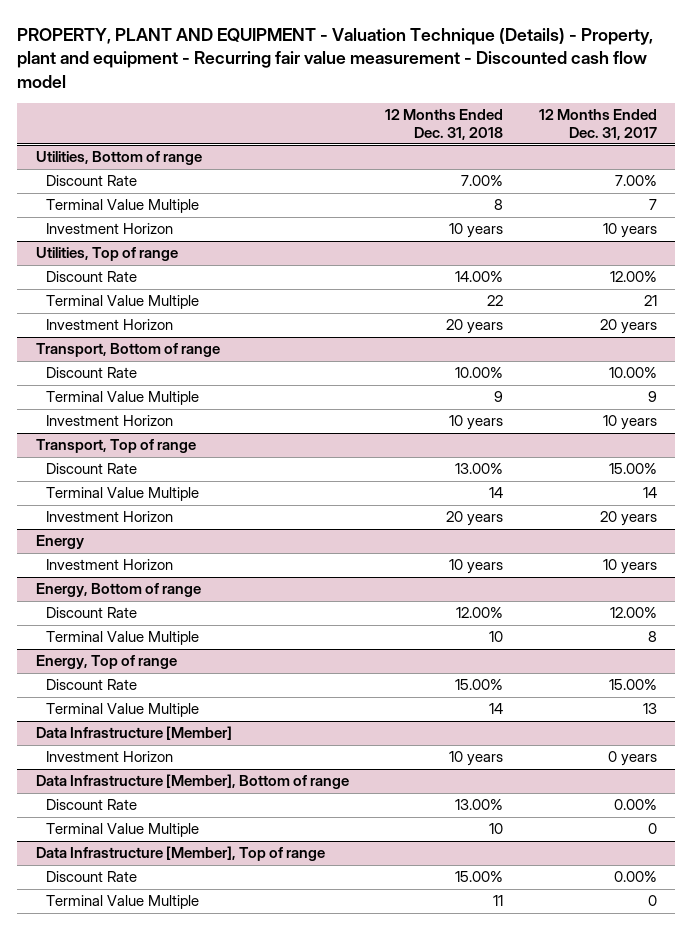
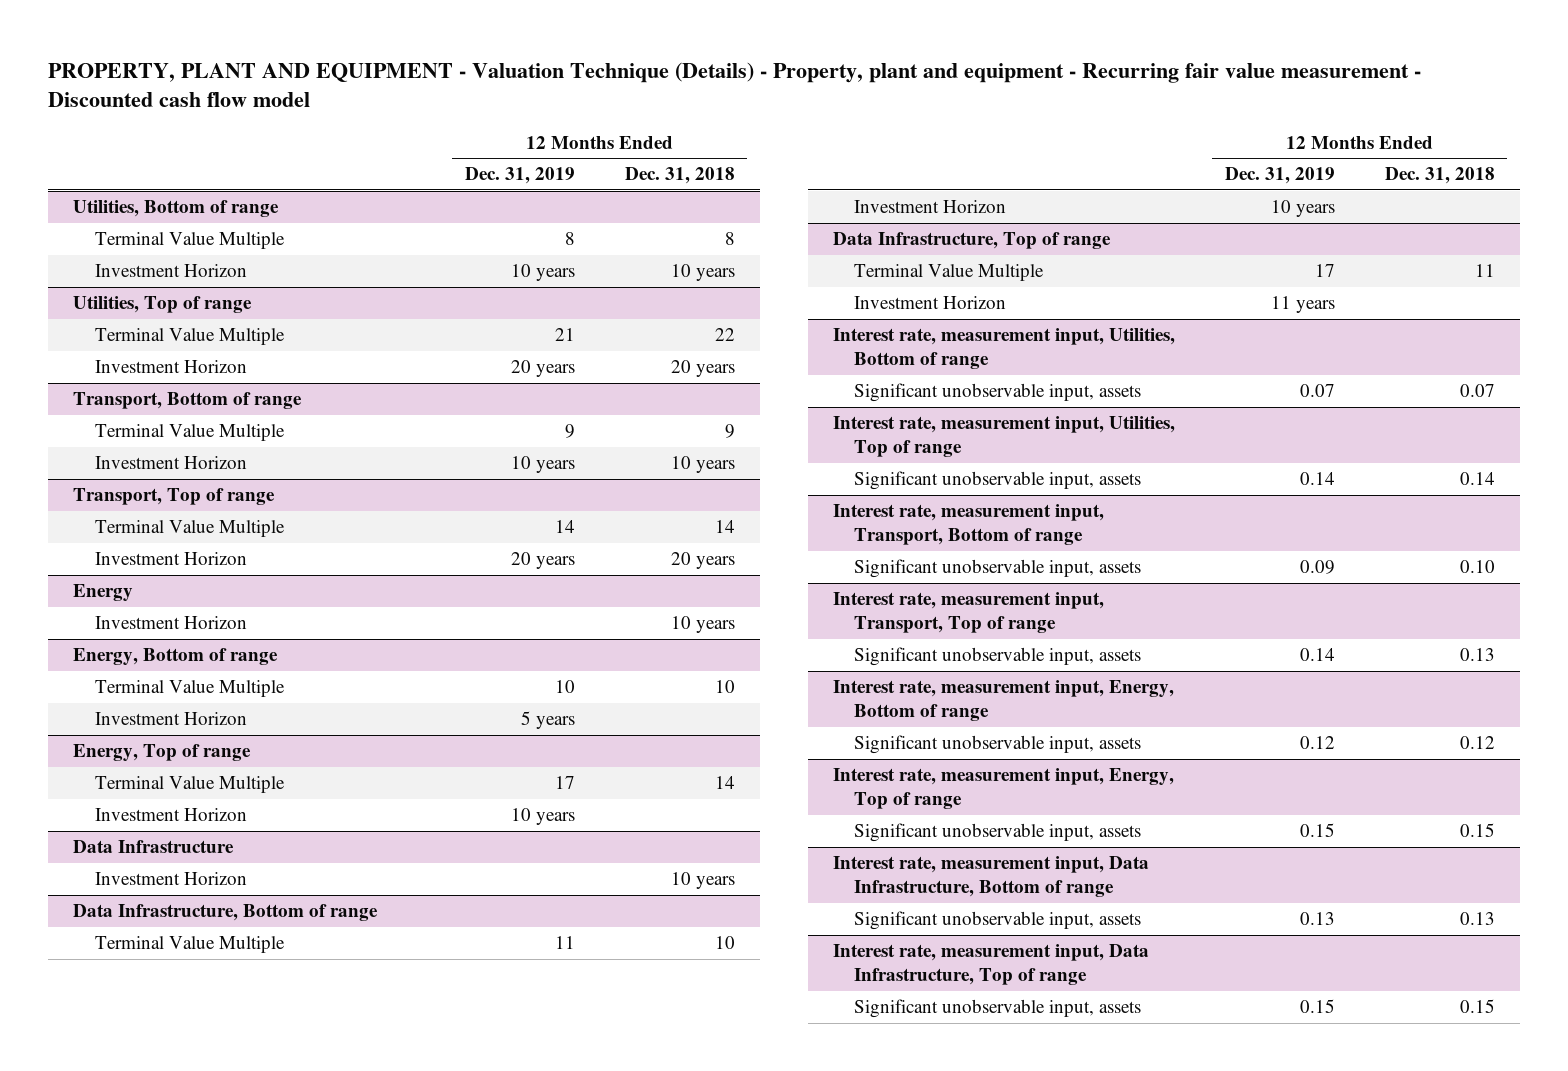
[538,109,657,140] 12 Months Ended Dec. 31, 2017 -> none
none -> [464,167,575,185] Dec. 31, 2019
[46,175,138,187] Discount Rate -> none
[46,271,138,283] Discount Rate -> none
[46,367,138,379] Discount Rate -> none
[46,463,138,475] Discount Rate -> none
[46,607,138,619] Discount Rate -> none
none -> [94,712,247,726] Investment Horizon
[46,679,138,691] Discount Rate -> none
none -> [94,808,247,822] Investment Horizon
[35,726,232,741] Data Infrastructure [Member] -> [72,840,234,854] Data Infrastructure
[46,799,138,811] Discount Rate -> none
[35,774,349,790] Data Infrastructure [Member], Bottom of range -> [72,904,378,922] Data Infrastructure, Bottom of range
[46,871,138,883] Discount Rate -> none
none -> [854,200,1007,214] Investment Horizon
[35,846,325,862] Data Infrastructure [Member], Top of range -> [832,232,1111,250] Data Infrastructure, Top of range
none -> [854,296,1007,310] Investment Horizon
none -> [832,328,1175,369] Interest rate, measurement input, Utilities, Bottom of range
none -> [854,383,1142,403] Significant unobservable input, assets
none -> [832,416,1175,457] Interest rate, measurement input, Utilities, Top of range
none -> [854,471,1142,491] Significant unobservable input, assets
none -> [832,504,1104,545] Interest rate, measurement input, Transport, Bottom of range
none -> [854,559,1142,579] Significant unobservable input, assets
none -> [832,592,1104,633] Interest rate, measurement input, Transport, Top of range
none -> [854,647,1142,667] Significant unobservable input, assets
none -> [832,680,1174,721] Interest rate, measurement input, Energy, Bottom of range
none -> [854,735,1142,755] Significant unobservable input, assets
none -> [832,768,1174,809] Interest rate, measurement input, Energy, Top of range
none -> [854,823,1142,843] Significant unobservable input, assets
none -> [832,856,1149,897] Interest rate, measurement input, Data Infrastructure, Bottom of range
none -> [854,911,1142,931] Significant unobservable input, assets
none -> [832,944,1149,985] Interest rate, measurement input, Data Infrastructure, Top of range
none -> [854,999,1142,1019] Significant unobservable input, assets

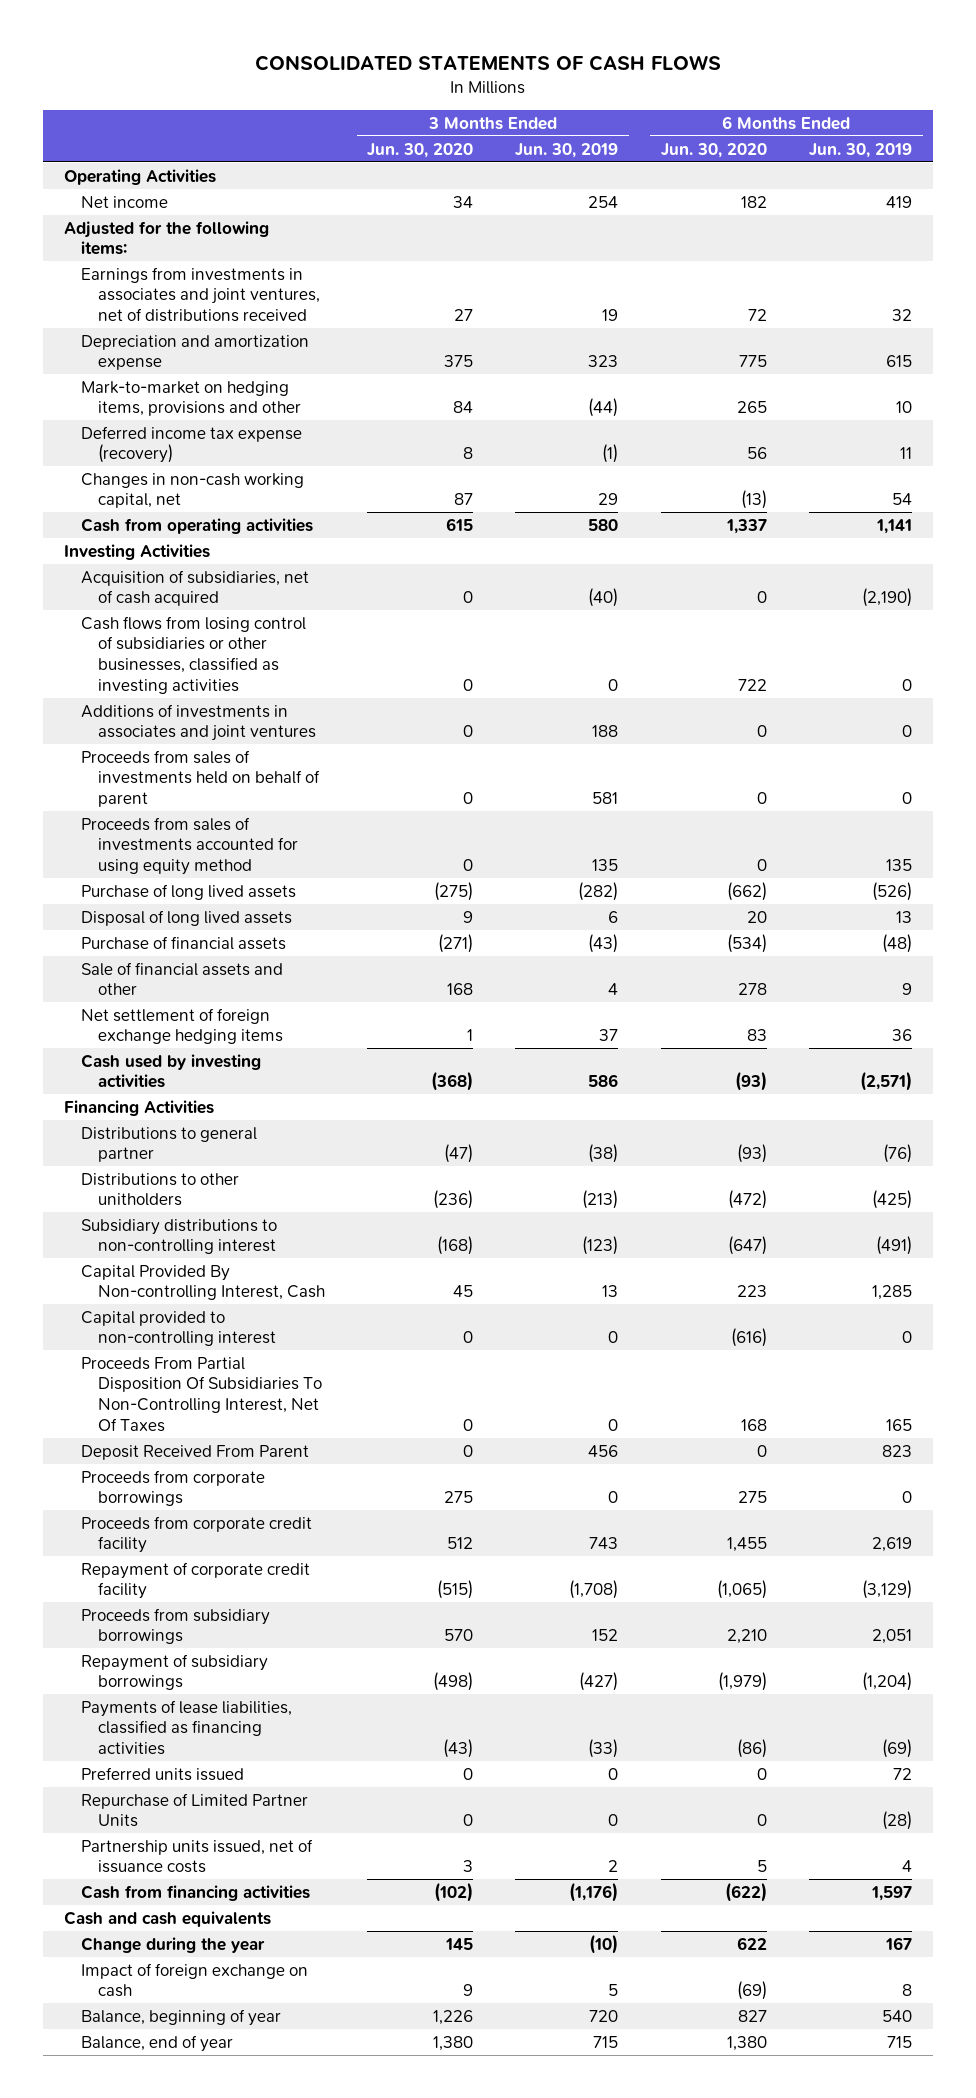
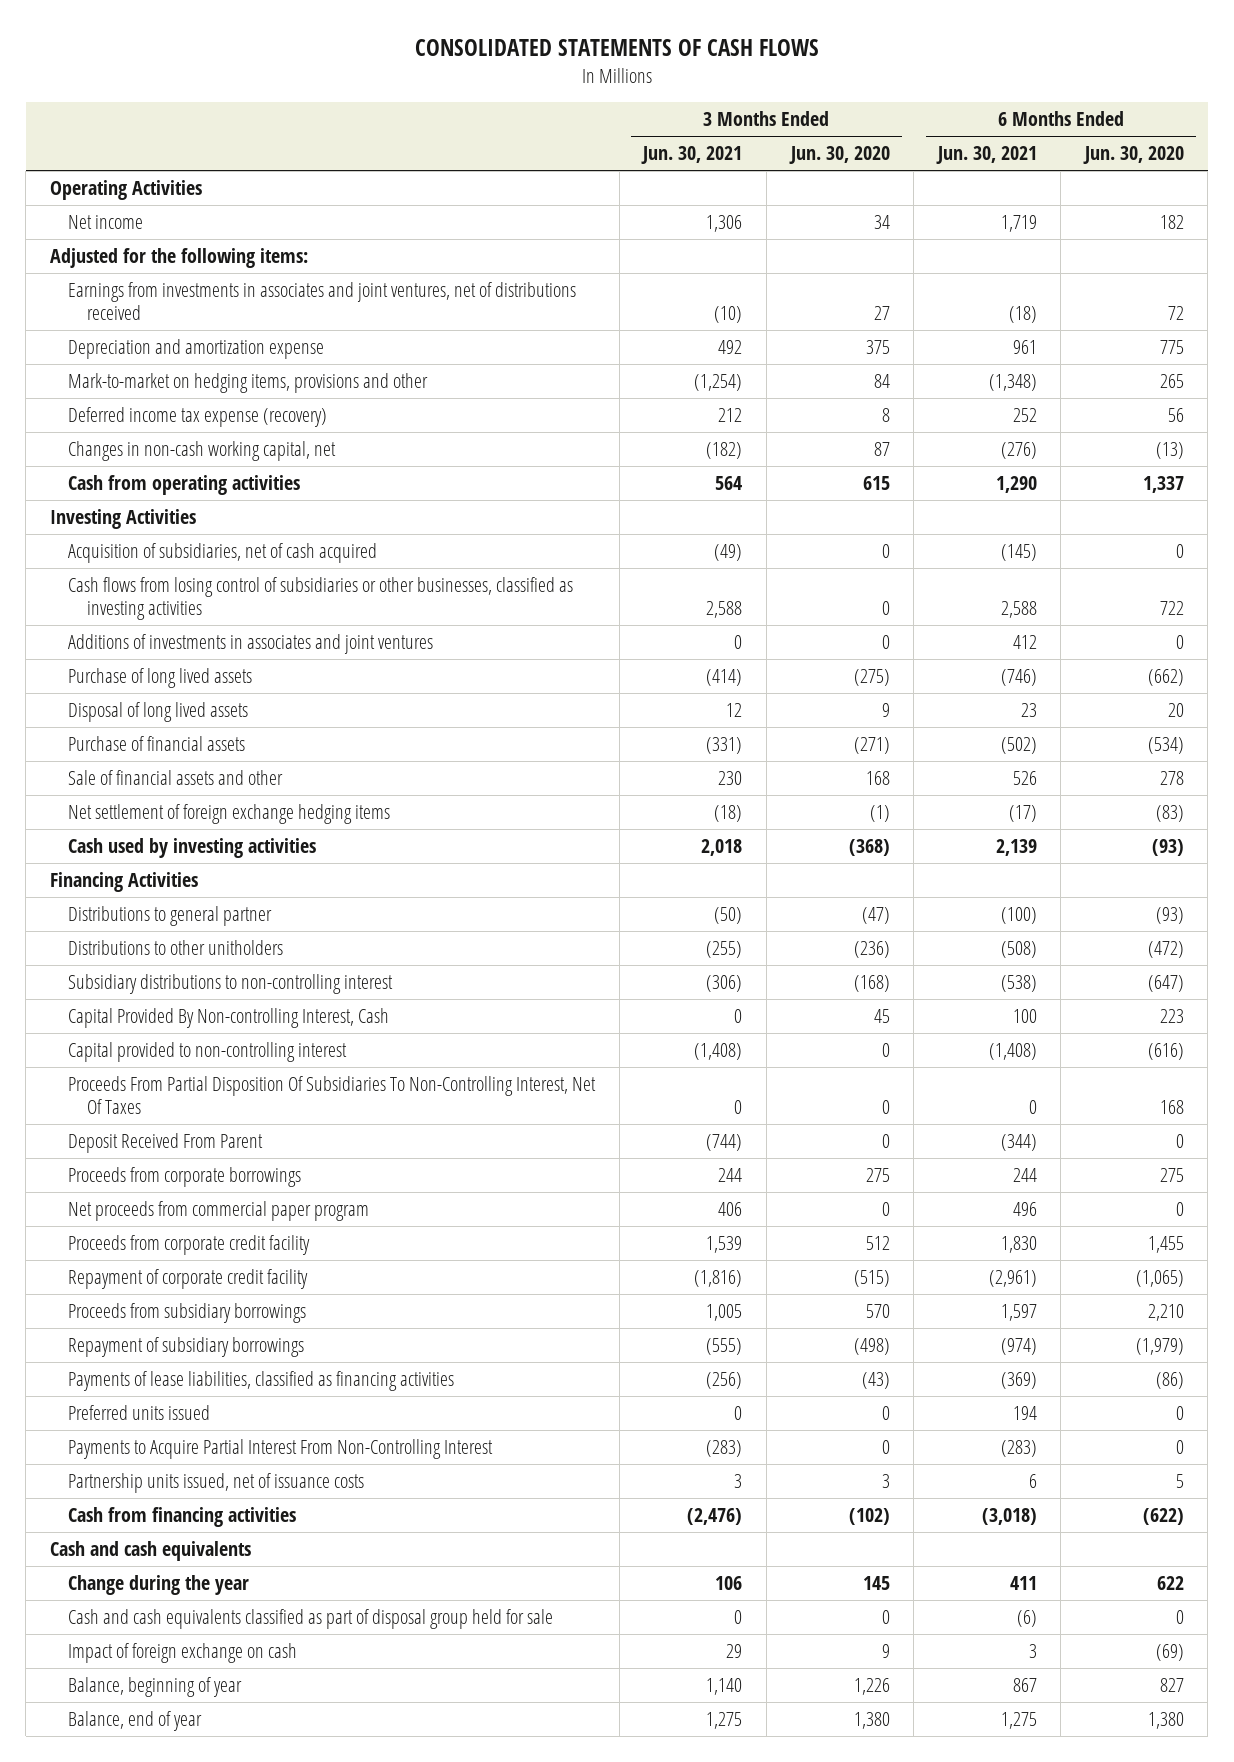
[515,142,619,158] Jun. 30, 2019 -> none
[809,142,913,158] Jun. 30, 2019 -> none
none -> [641,146,743,165] Jun. 30, 2021
none -> [935,146,1037,165] Jun. 30, 2021
[81,749,320,808] Proceeds from sales of investments held on behalf of parent -> none
[81,816,298,876] Proceeds from sales of investments accounted for using equity method -> none
[467,1029,474,1042] 1 -> [869,805,890,823] (1)
[746,1029,767,1042] 83 -> [1155,805,1184,823] (83)
none -> [68,1201,370,1222] Net proceeds from commercial paper program
[81,1792,309,1828] Repurchase of Limited Partner Units -> none
none -> [68,1439,494,1460] Payments to Acquire Partial Interest From Non-Controlling Interest
none -> [68,1609,554,1630] Cash and cash equivalents classified as part of disposal group held for sale

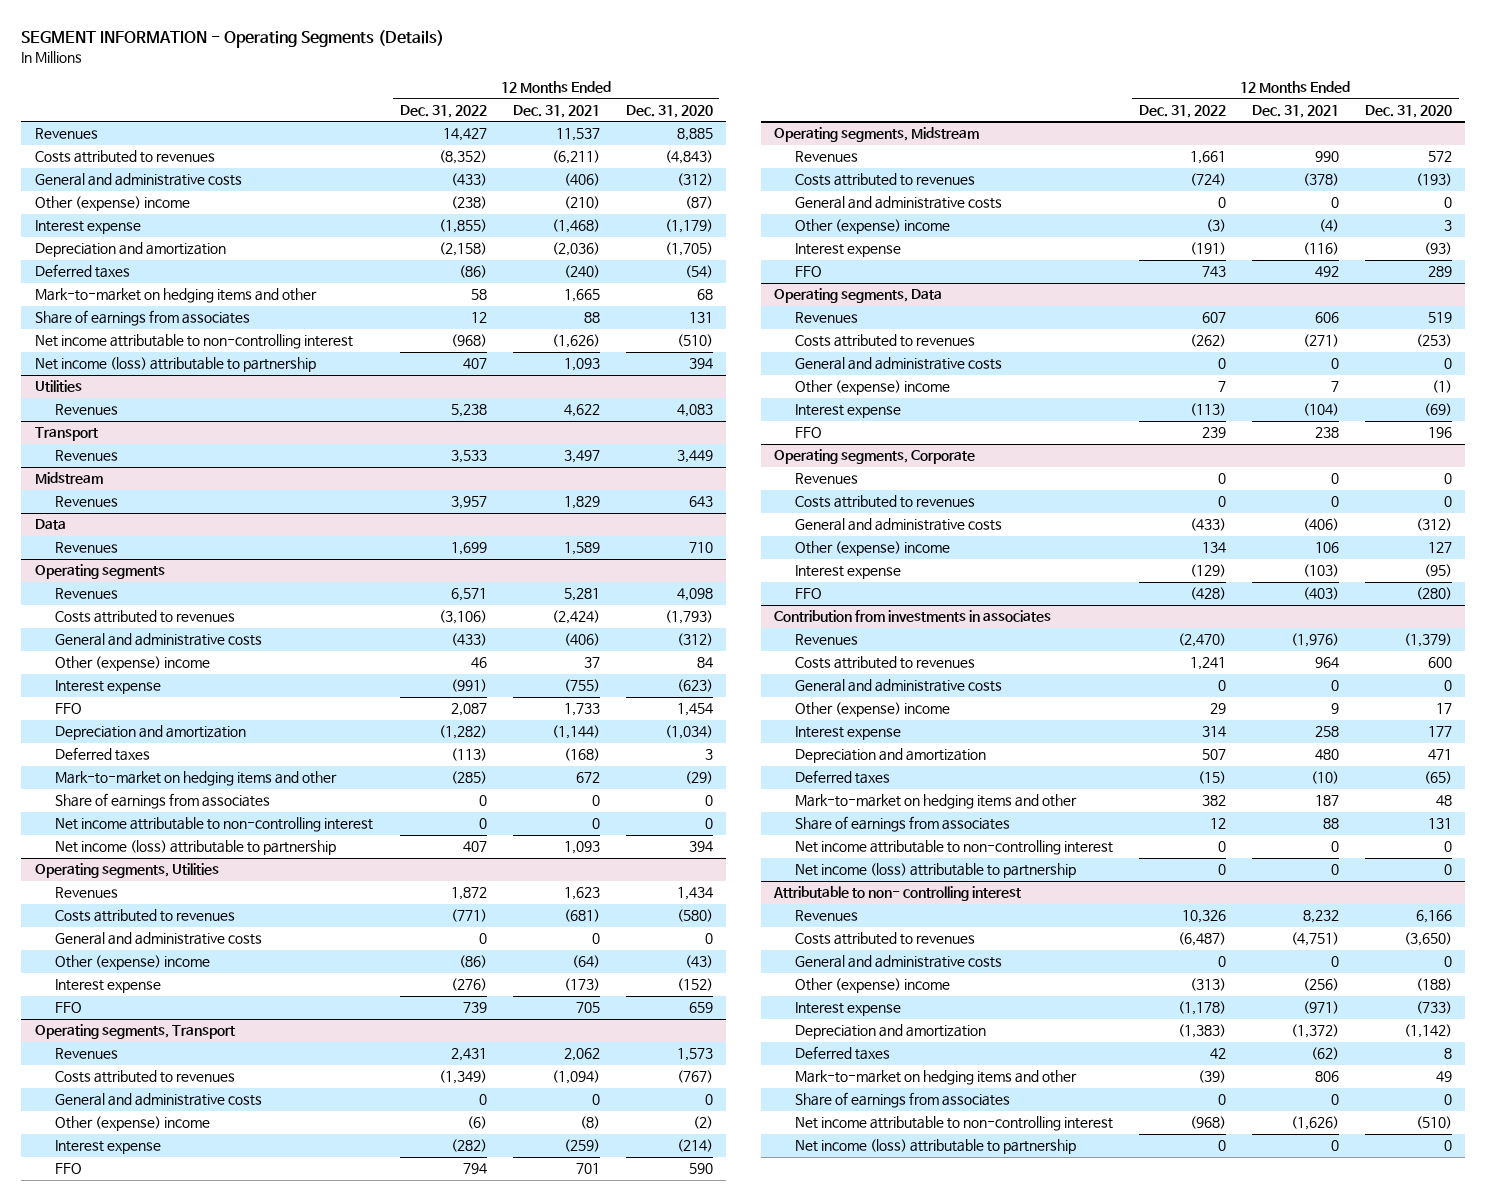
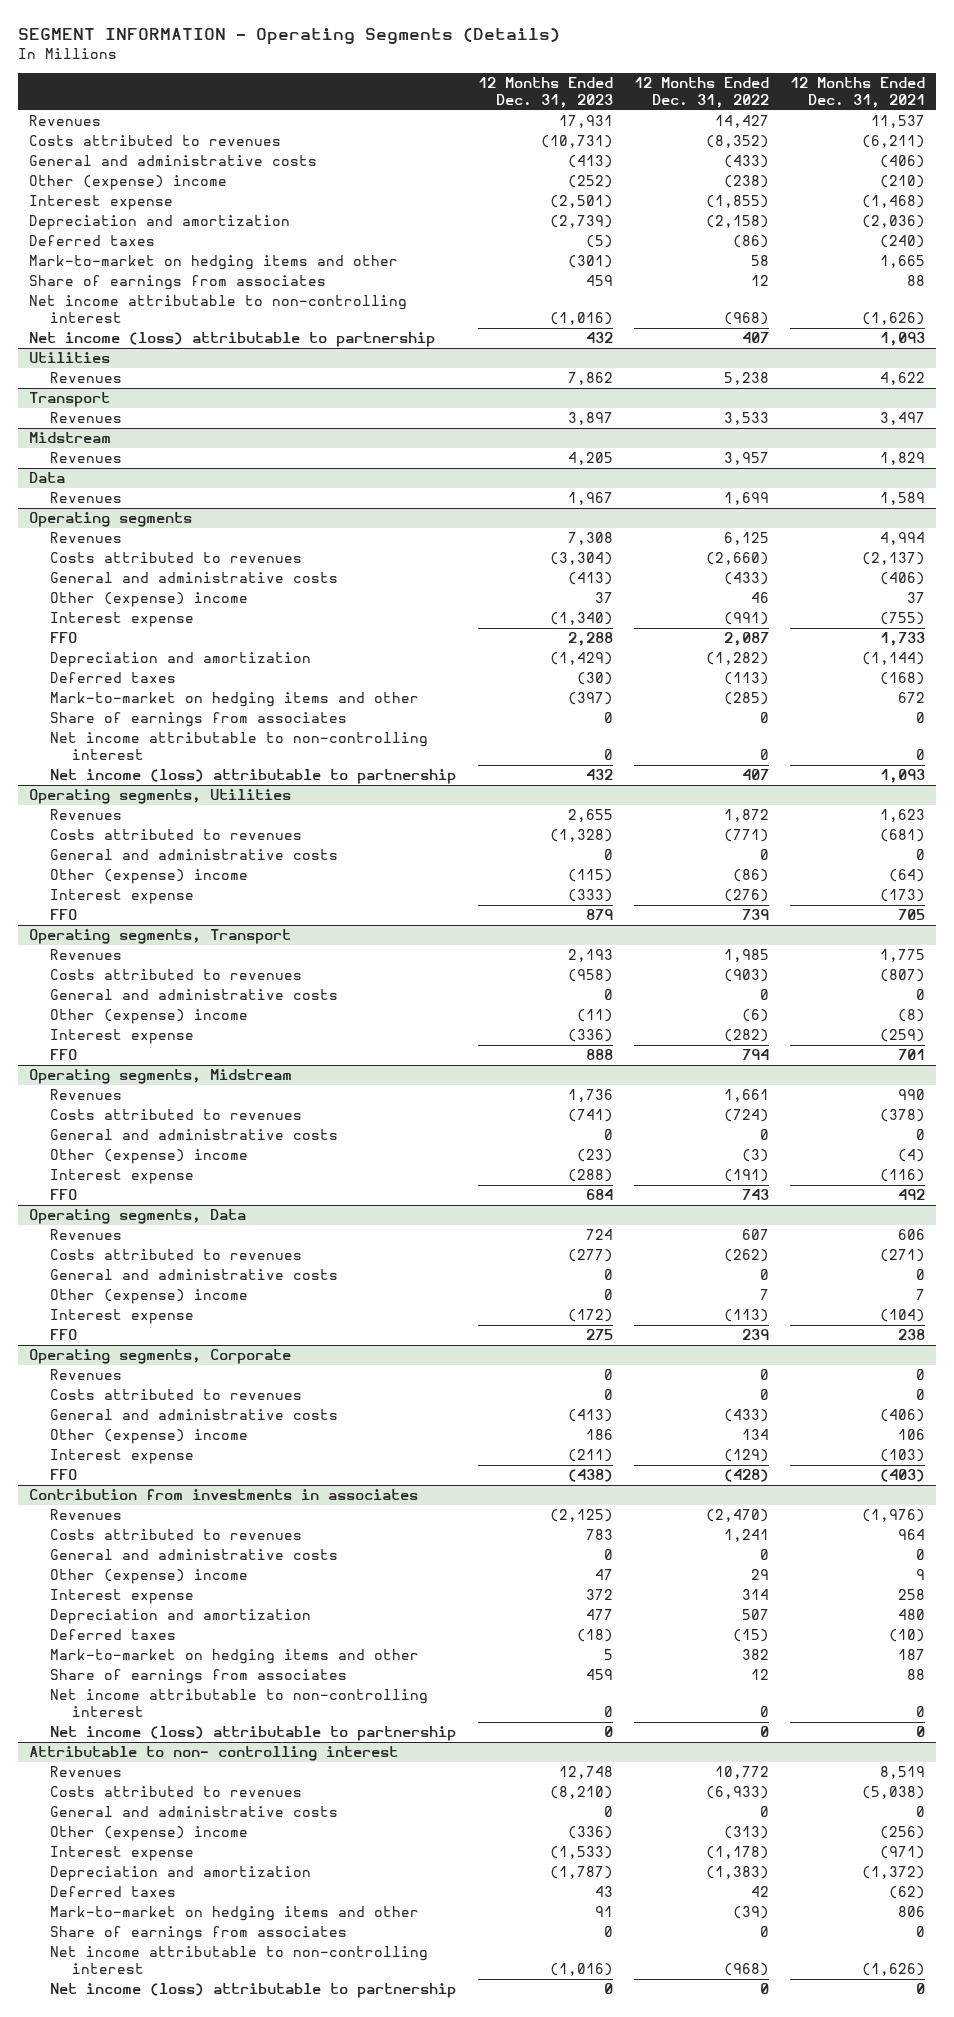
[625,104,713,118] Dec. 31, 2020 -> none
none -> [477,77,613,108] 12 Months Ended Dec. 31, 2023
[450,588,487,602] 6,571 -> [723,532,769,546] 6,125
[563,588,600,602] 5,281 -> [880,532,926,546] 4,994
[438,610,487,625] (3,106) -> [705,552,769,566] (2,660)
[551,610,600,625] (2,424) -> [862,552,926,566] (2,137)
[450,1048,487,1062] 2,431 -> [723,949,769,963] 1,985
[563,1048,600,1062] 2,062 -> [880,949,926,963] 1,775
[438,1070,487,1085] (1,349) -> [723,969,769,983] (903)
[551,1070,600,1085] (1,094) -> [880,969,926,983] (807)
[1181,910,1226,924] 10,326 -> [714,1766,769,1780] 10,772
[1302,910,1339,924] 8,232 -> [880,1766,926,1780] 8,519
[1177,932,1226,947] (6,487) -> [705,1786,769,1800] (6,933)
[1290,932,1339,947] (4,751) -> [862,1786,926,1800] (5,038)

